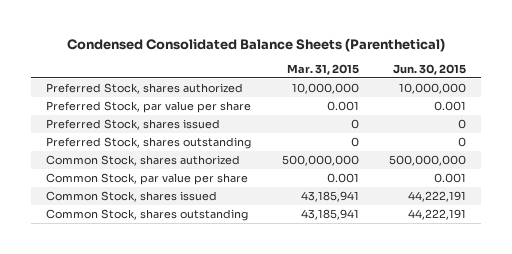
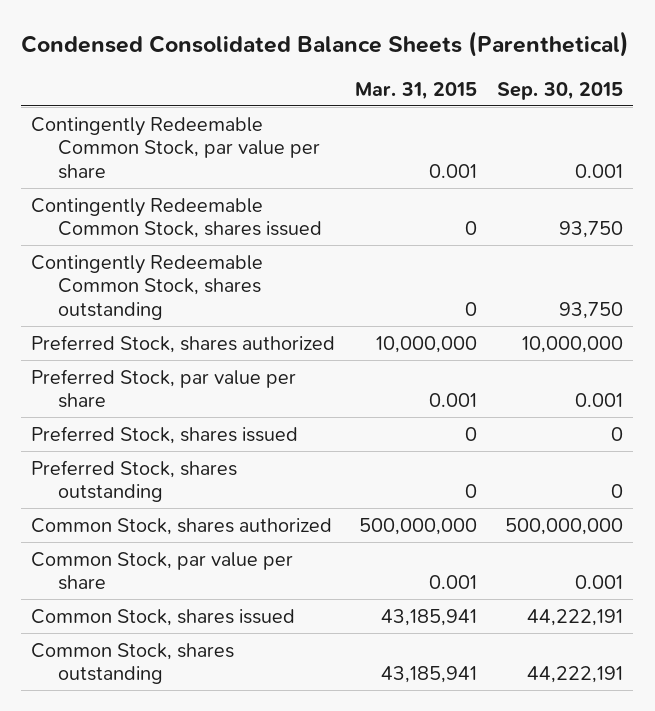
[392,63,466,75] Jun. 30, 2015 -> none
none -> [497,81,624,100] Sep. 30, 2015
none -> [31,116,320,179] Contingently Redeemable Common Stock, par value per share
none -> [31,197,322,239] Contingently Redeemable Common Stock, shares issued
none -> [31,254,264,320] Contingently Redeemable Common Stock, shares outstanding

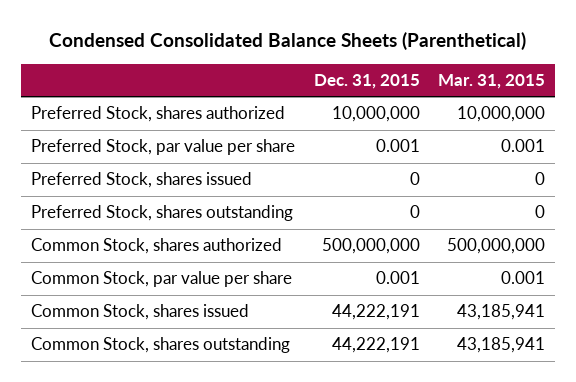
[497,81,624,100] Sep. 30, 2015 -> none
none -> [313,73,420,89] Dec. 31, 2015
[31,116,320,179] Contingently Redeemable Common Stock, par value per share -> none
[31,197,322,239] Contingently Redeemable Common Stock, shares issued -> none
[31,254,264,320] Contingently Redeemable Common Stock, shares outstanding -> none

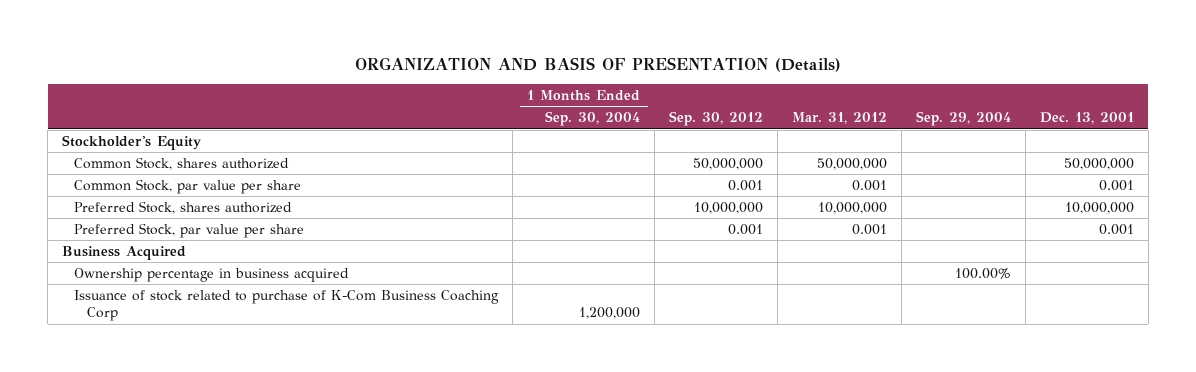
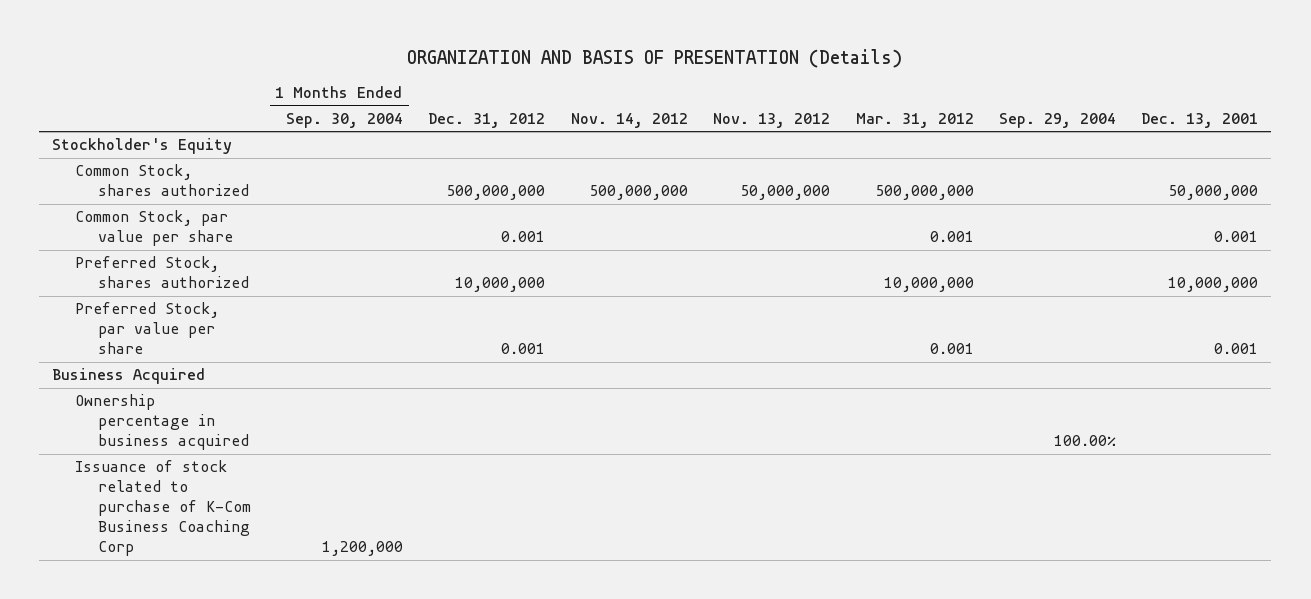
[669,111,764,127] Sep. 30, 2012 -> none
none -> [428,112,546,128] Dec. 31, 2012
none -> [570,112,688,128] Nov. 14, 2012
none -> [713,112,831,128] Nov. 13, 2012
[817,158,888,171] 50,000,000 -> [874,185,974,201] 500,000,000

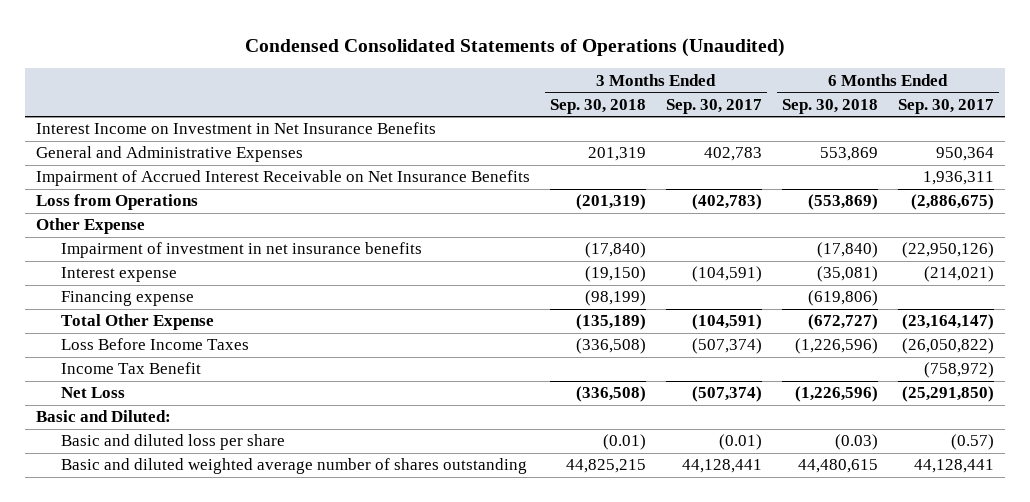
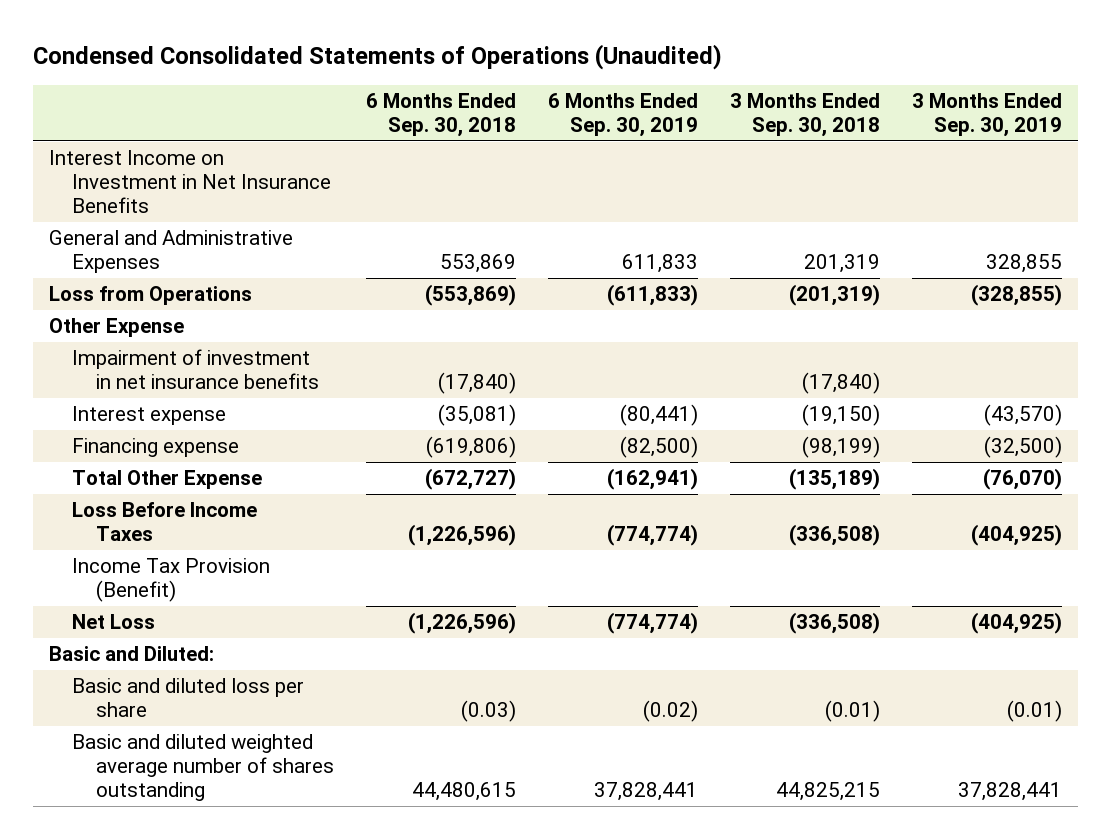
[665,98,762,114] Sep. 30, 2017 -> none
[898,98,995,114] Sep. 30, 2017 -> none
none -> [548,92,699,137] 6 Months Ended Sep. 30, 2019
none -> [912,92,1063,137] 3 Months Ended Sep. 30, 2019
[35,170,530,187] Impairment of Accrued Interest Receivable on Net Insurance Benefits -> none
[61,362,202,375] Income Tax Benefit -> [72,558,271,603] Income Tax Provision (Benefit)

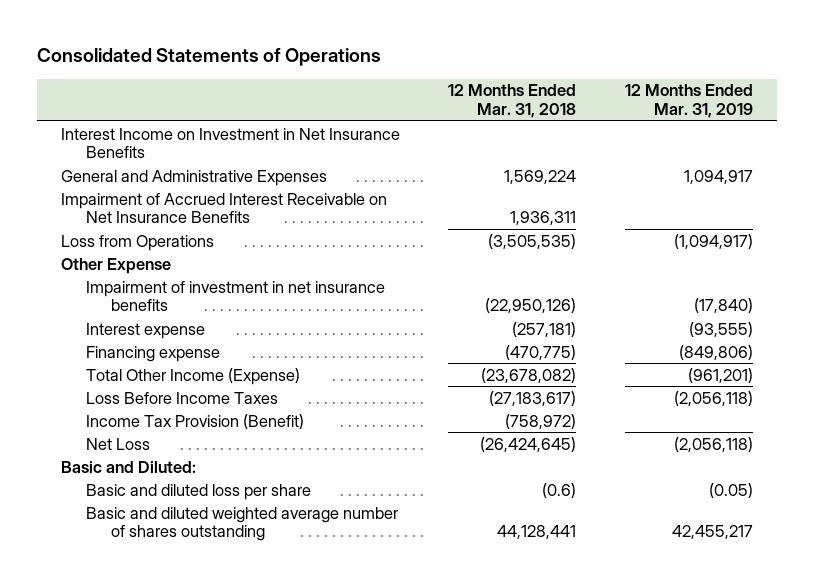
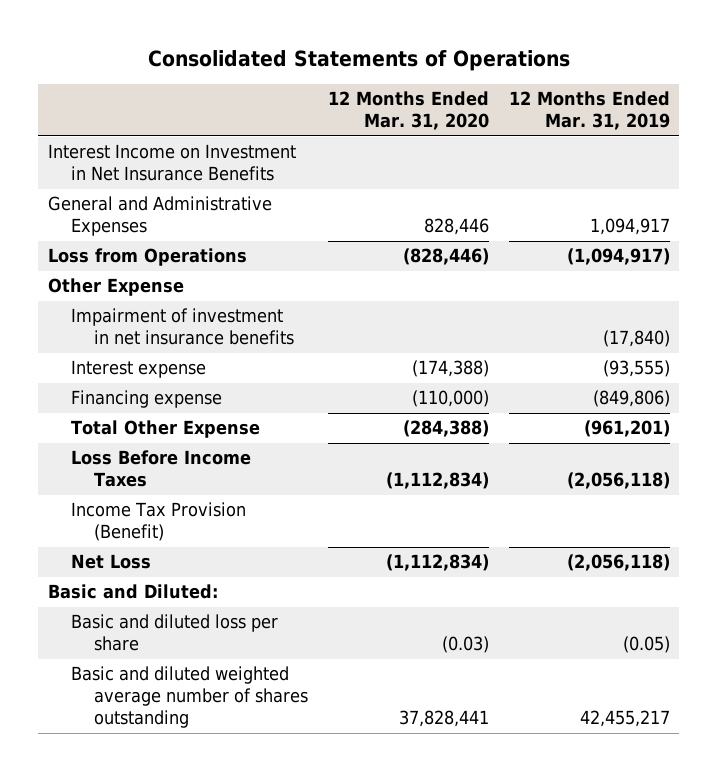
[448,84,577,119] 12 Months Ended Mar. 31, 2018 -> none
none -> [327,91,489,131] 12 Months Ended Mar. 31, 2020
[61,192,388,224] Impairment of Accrued Interest Receivable on Net Insurance Benefits -> none
[86,367,301,385] Total Other Income (Expense) -> [71,420,261,439] Total Other Expense

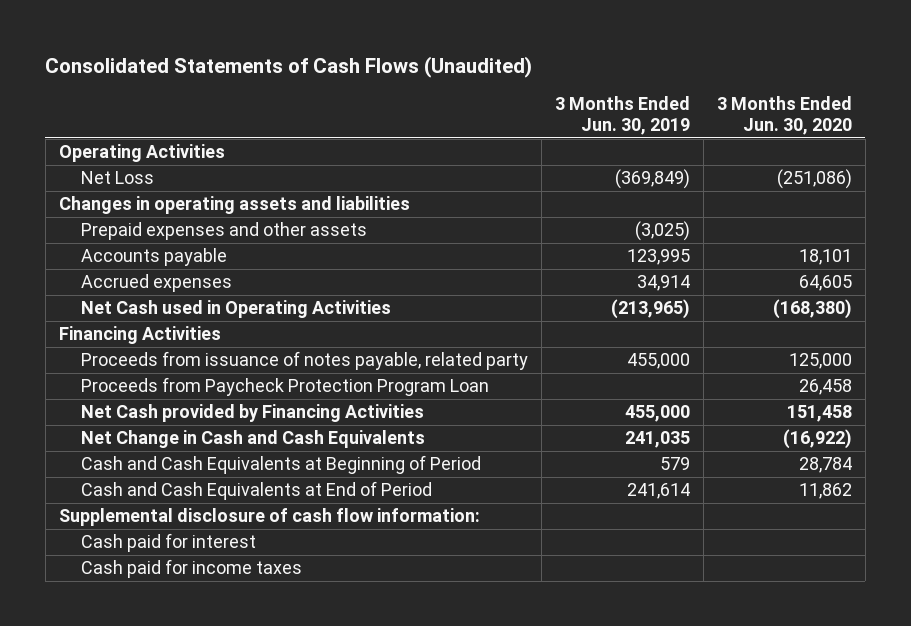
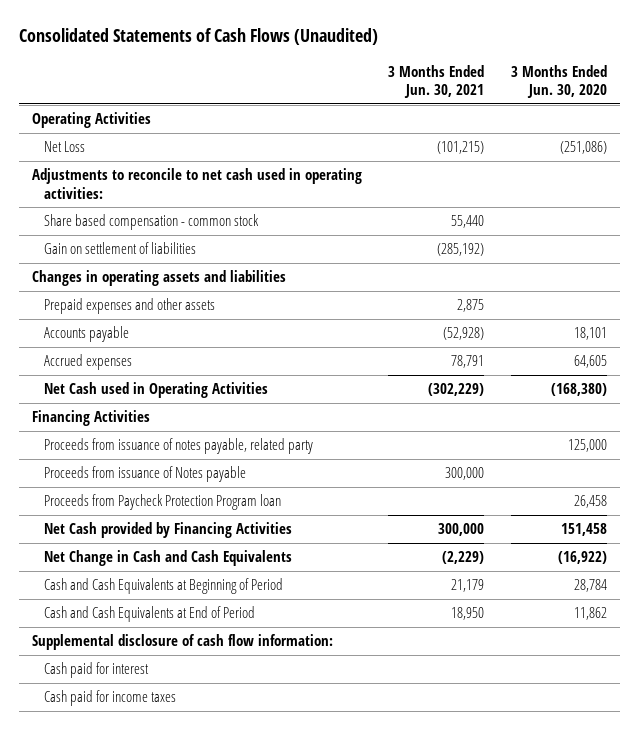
[554,96,690,136] 3 Months Ended Jun. 30, 2019 -> none
none -> [388,64,485,99] 3 Months Ended Jun. 30, 2021
none -> [31,168,362,199] Adjustments to reconcile to net cash used in operating activities:
none -> [44,214,260,231] Share based compensation - common stock
none -> [44,242,197,255] Gain on settlement of liabilities
none -> [44,466,247,483] Proceeds from issuance of Notes payable
[80,377,489,397] Proceeds from Paycheck Protection Program Loan -> [44,494,282,511] Proceeds from Paycheck Protection Program loan

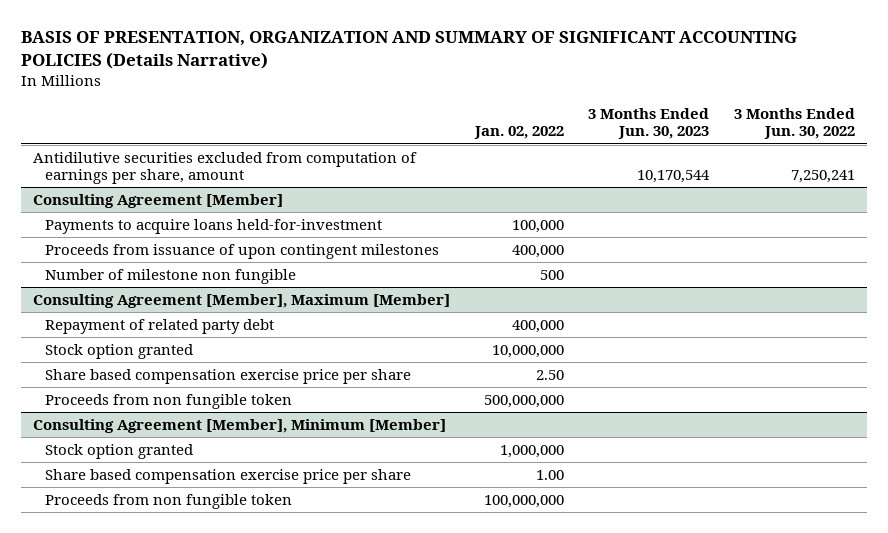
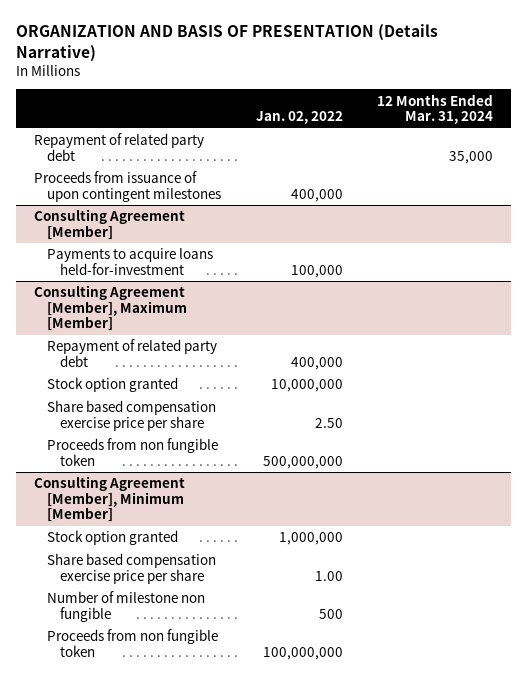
[20,31,797,70] BASIS OF PRESENTATION, ORGANIZATION AND SUMMARY OF SIGNIFICANT ACCOUNTING POLICIES (Details Narrative) -> [16,24,439,62] ORGANIZATION AND BASIS OF PRESENTATION (Details Narrative)
[588,108,710,140] 3 Months Ended Jun. 30, 2023 -> none
[733,108,855,140] 3 Months Ended Jun. 30, 2022 -> none
none -> [377,93,494,124] 12 Months Ended Mar. 31, 2024
[32,151,417,185] Antidilutive securities excluded from computation of earnings per share, amount -> none
none -> [33,133,204,161] Repayment of related party debt
none -> [33,171,221,202] Proceeds from issuance of upon contingent milestones
[45,243,440,259] Proceeds from issuance of upon contingent milestones -> none
[45,268,297,284] Number of milestone non fungible -> none
none -> [46,591,205,622] Number of milestone non fungible

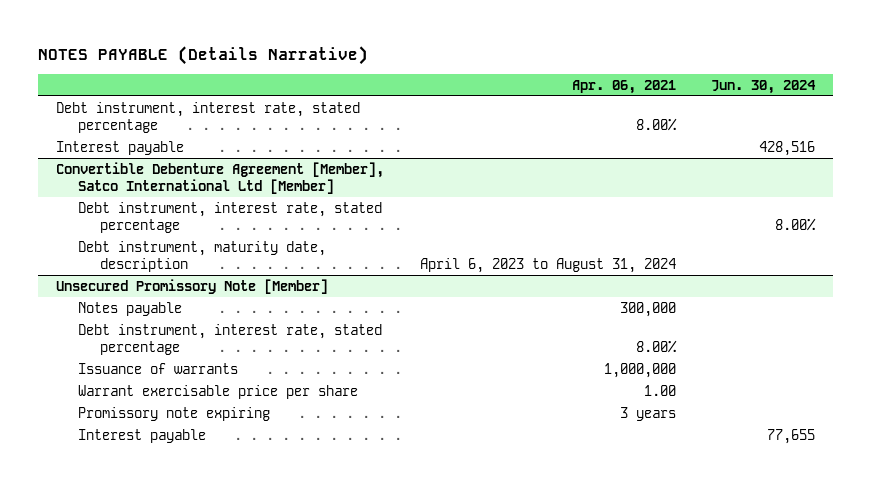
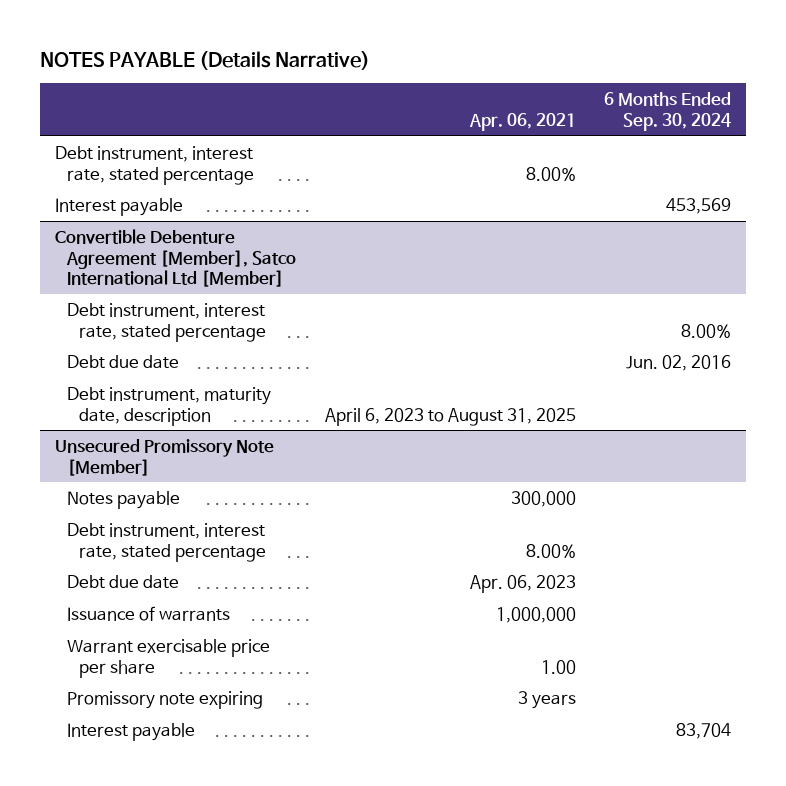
[711,79,817,94] Jun. 30, 2024 -> none
none -> [604,92,732,132] 6 Months Ended Sep. 30, 2024
none -> [67,354,180,369] Debt due date
[419,258,676,274] April 6, 2023 to August 31, 2024 -> [324,407,576,426] April 6, 2023 to August 31, 2025
none -> [67,574,180,589] Debt due date

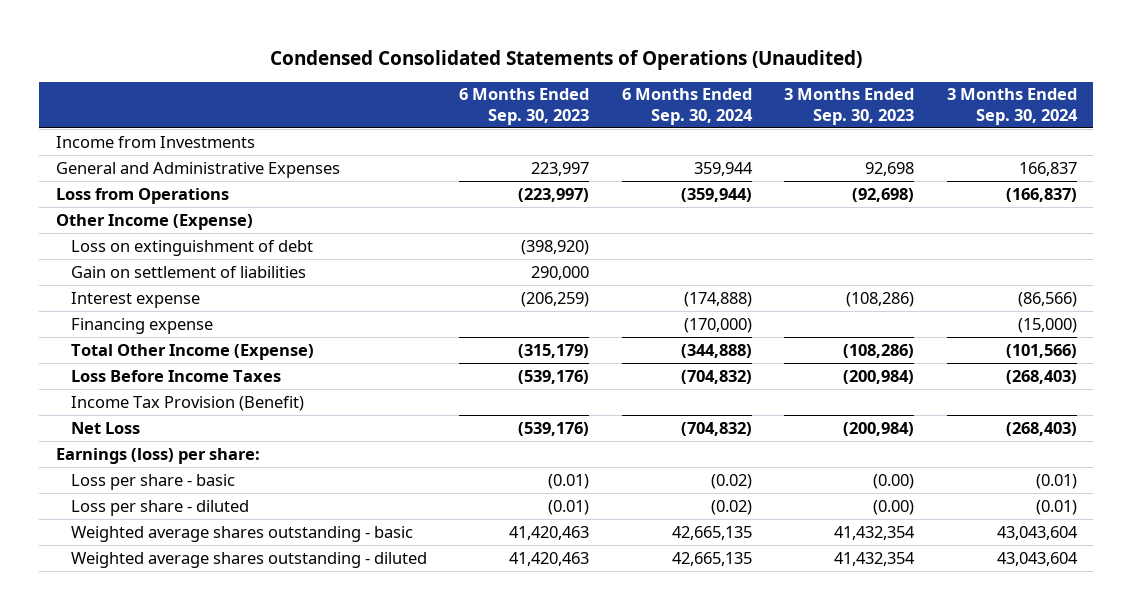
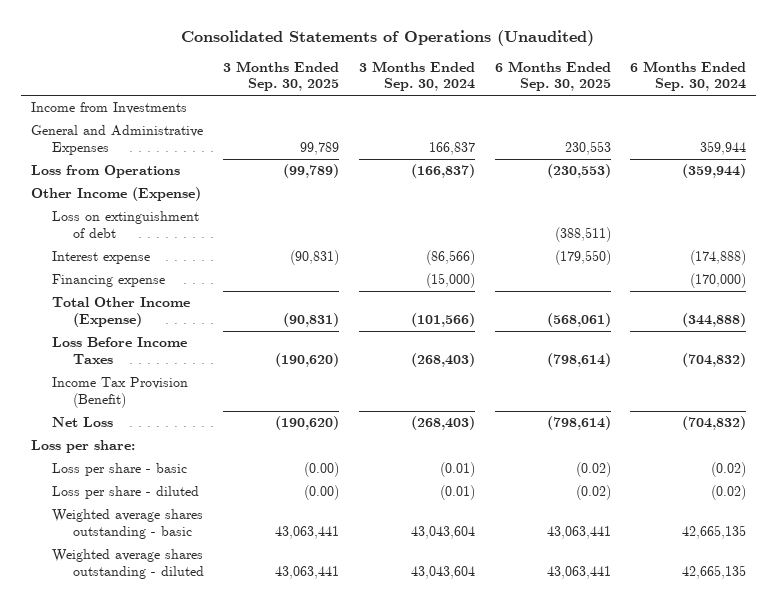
[270,50,863,71] Condensed Consolidated Statements of Operations (Unaudited) -> [181,30,595,47] Consolidated Statements of Operations (Unaudited)
[459,88,590,125] 6 Months Ended Sep. 30, 2023 -> none
[784,88,915,125] 3 Months Ended Sep. 30, 2023 -> none
none -> [223,61,340,92] 3 Months Ended Sep. 30, 2025
none -> [494,61,611,92] 6 Months Ended Sep. 30, 2025
[70,265,306,278] Gain on settlement of liabilities -> none
[55,447,260,464] Earnings (loss) per share: -> [30,440,135,454] Loss per share:

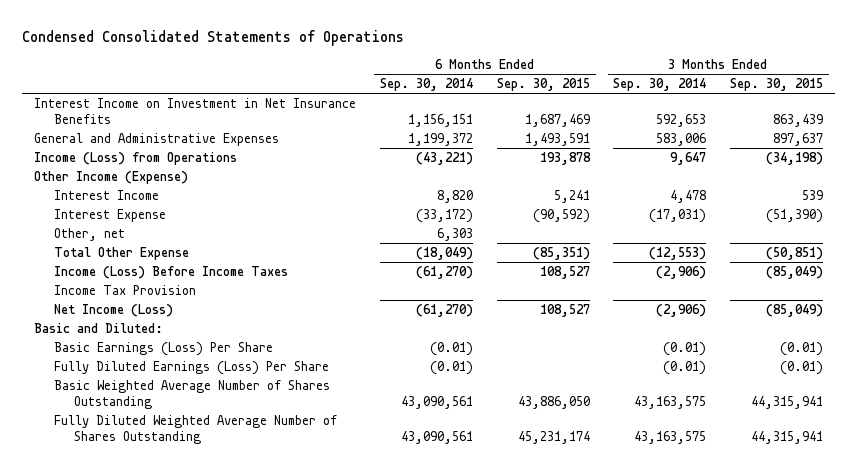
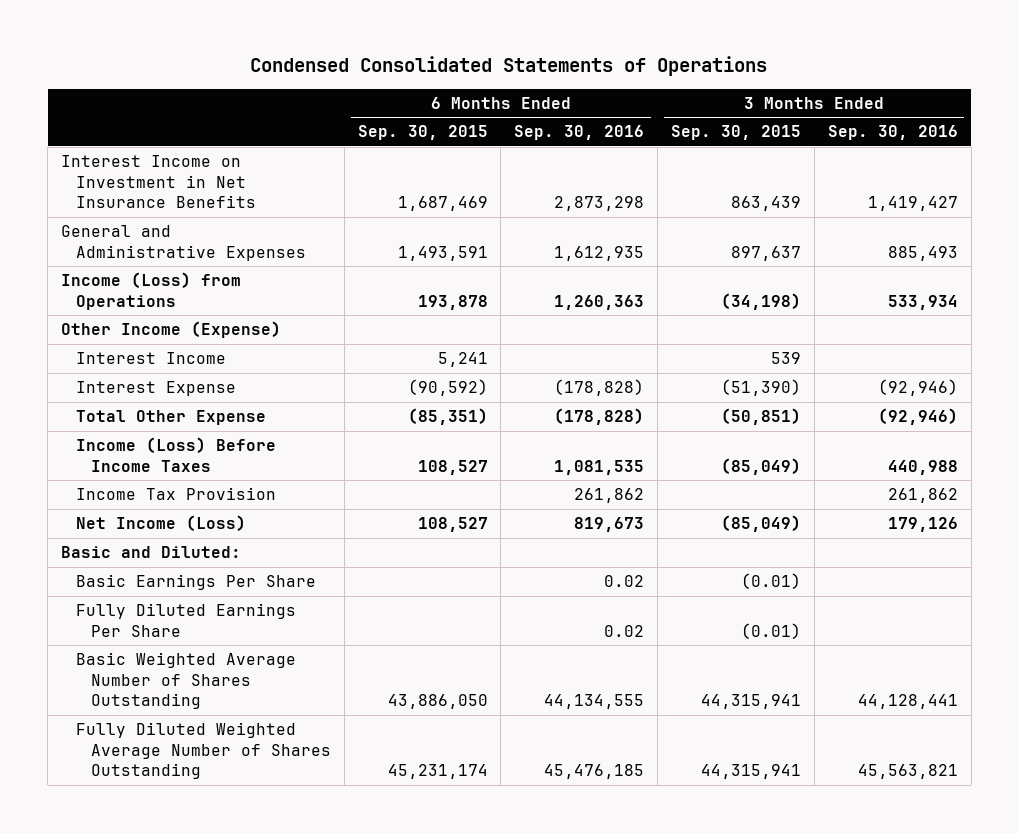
[379,78,473,92] Sep. 30, 2014 -> none
[613,78,707,92] Sep. 30, 2014 -> none
none -> [514,125,645,141] Sep. 30, 2016
none -> [827,125,958,141] Sep. 30, 2016
[53,227,125,241] Other, net -> none
[53,341,273,356] Basic Earnings (Loss) Per Share -> [75,574,316,591] Basic Earnings Per Share
[53,360,329,375] Fully Diluted Earnings (Loss) Per Share -> [75,603,296,637] Fully Diluted Earnings Per Share

